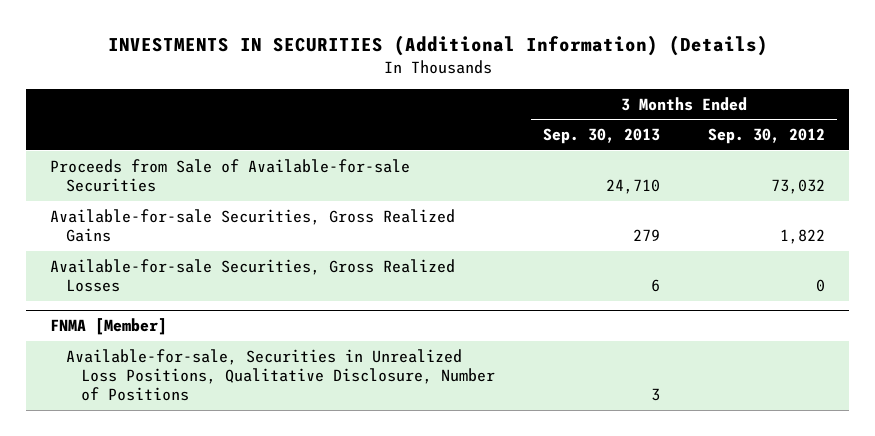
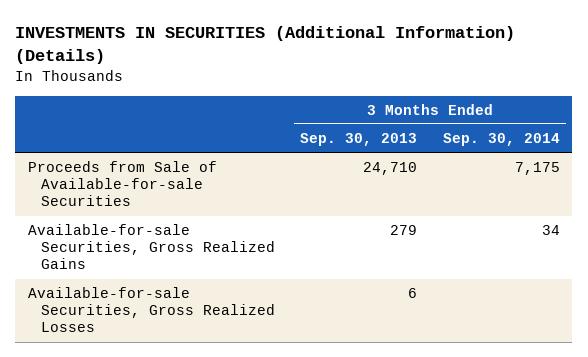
[708,128,826,145] Sep. 30, 2012 -> none
none -> [442,132,560,146] Sep. 30, 2014
[50,318,168,336] FNMA [Member] -> none
[65,348,496,402] Available-for-sale, Securities in Unrealized Loss Positions, Qualitative Disclosure, Number of Positions -> none

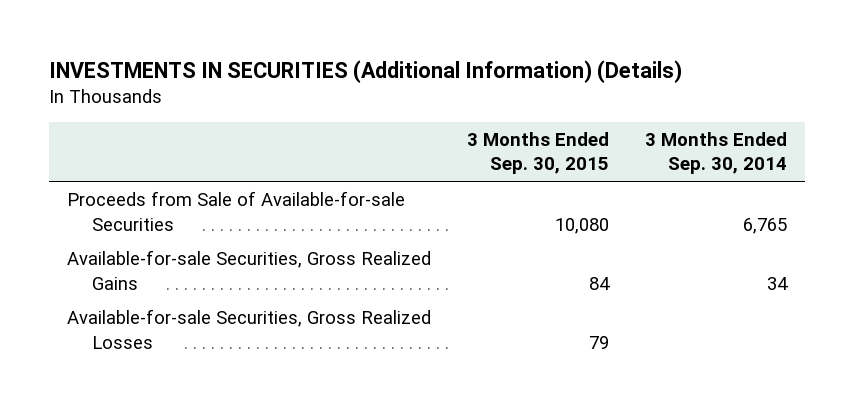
[300,132,418,146] Sep. 30, 2013 -> none
none -> [466,131,609,175] 3 Months Ended Sep. 30, 2015
[514,161,560,175] 7,175 -> [742,217,787,234] 6,765

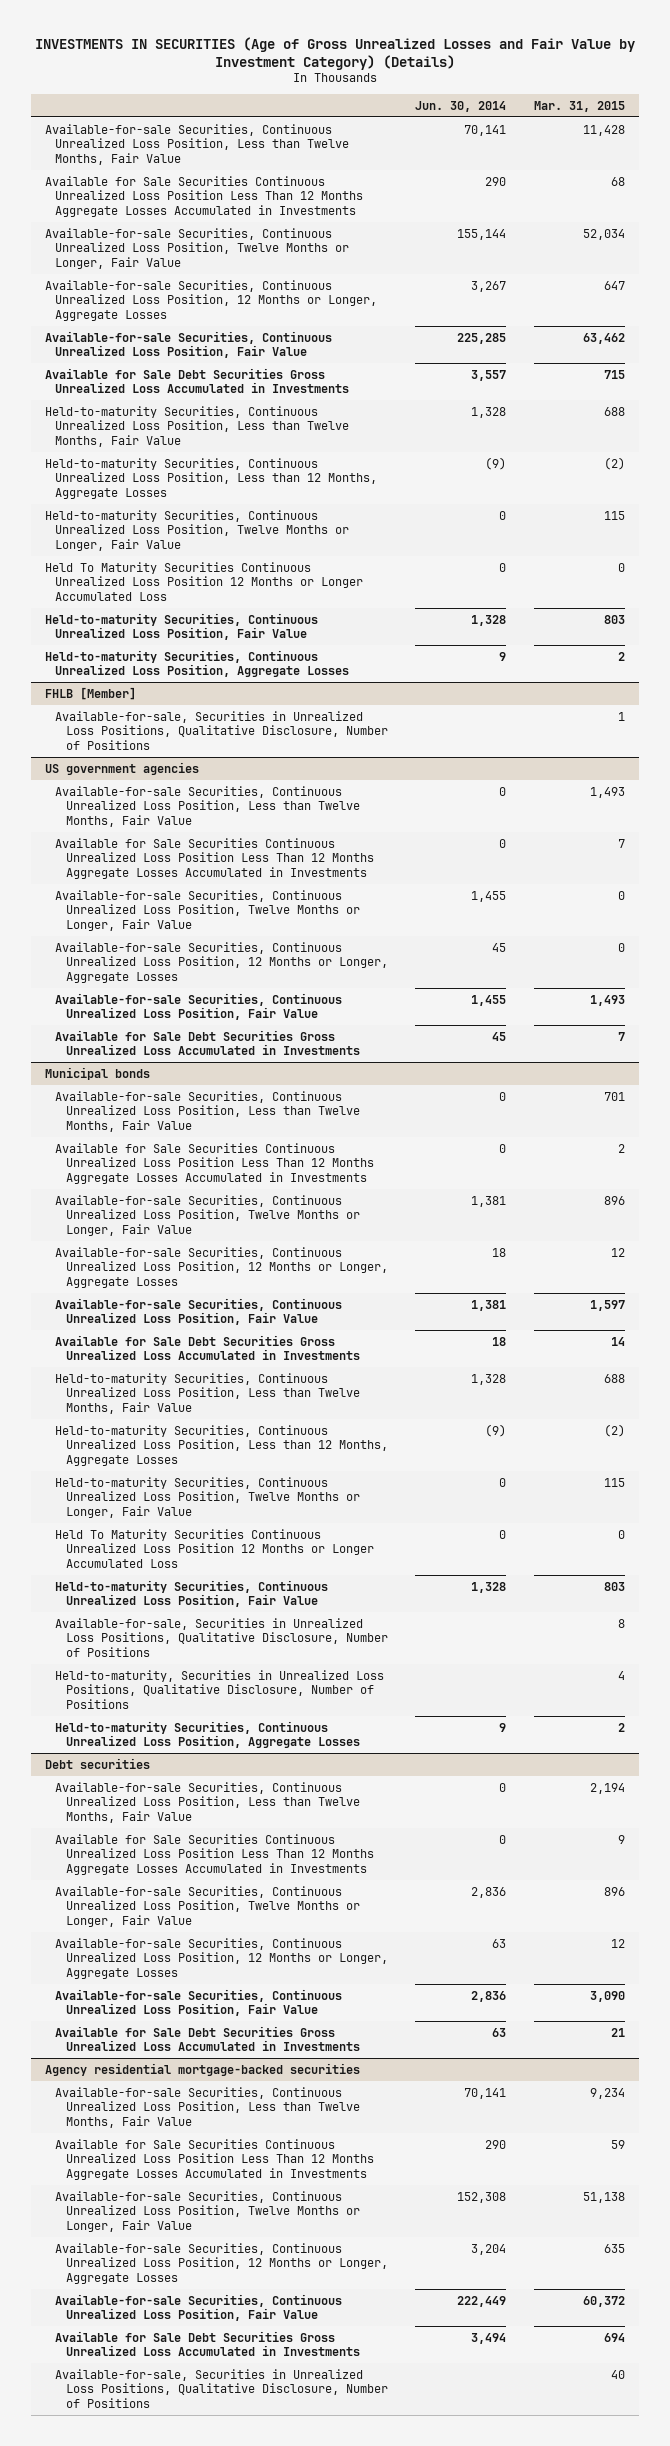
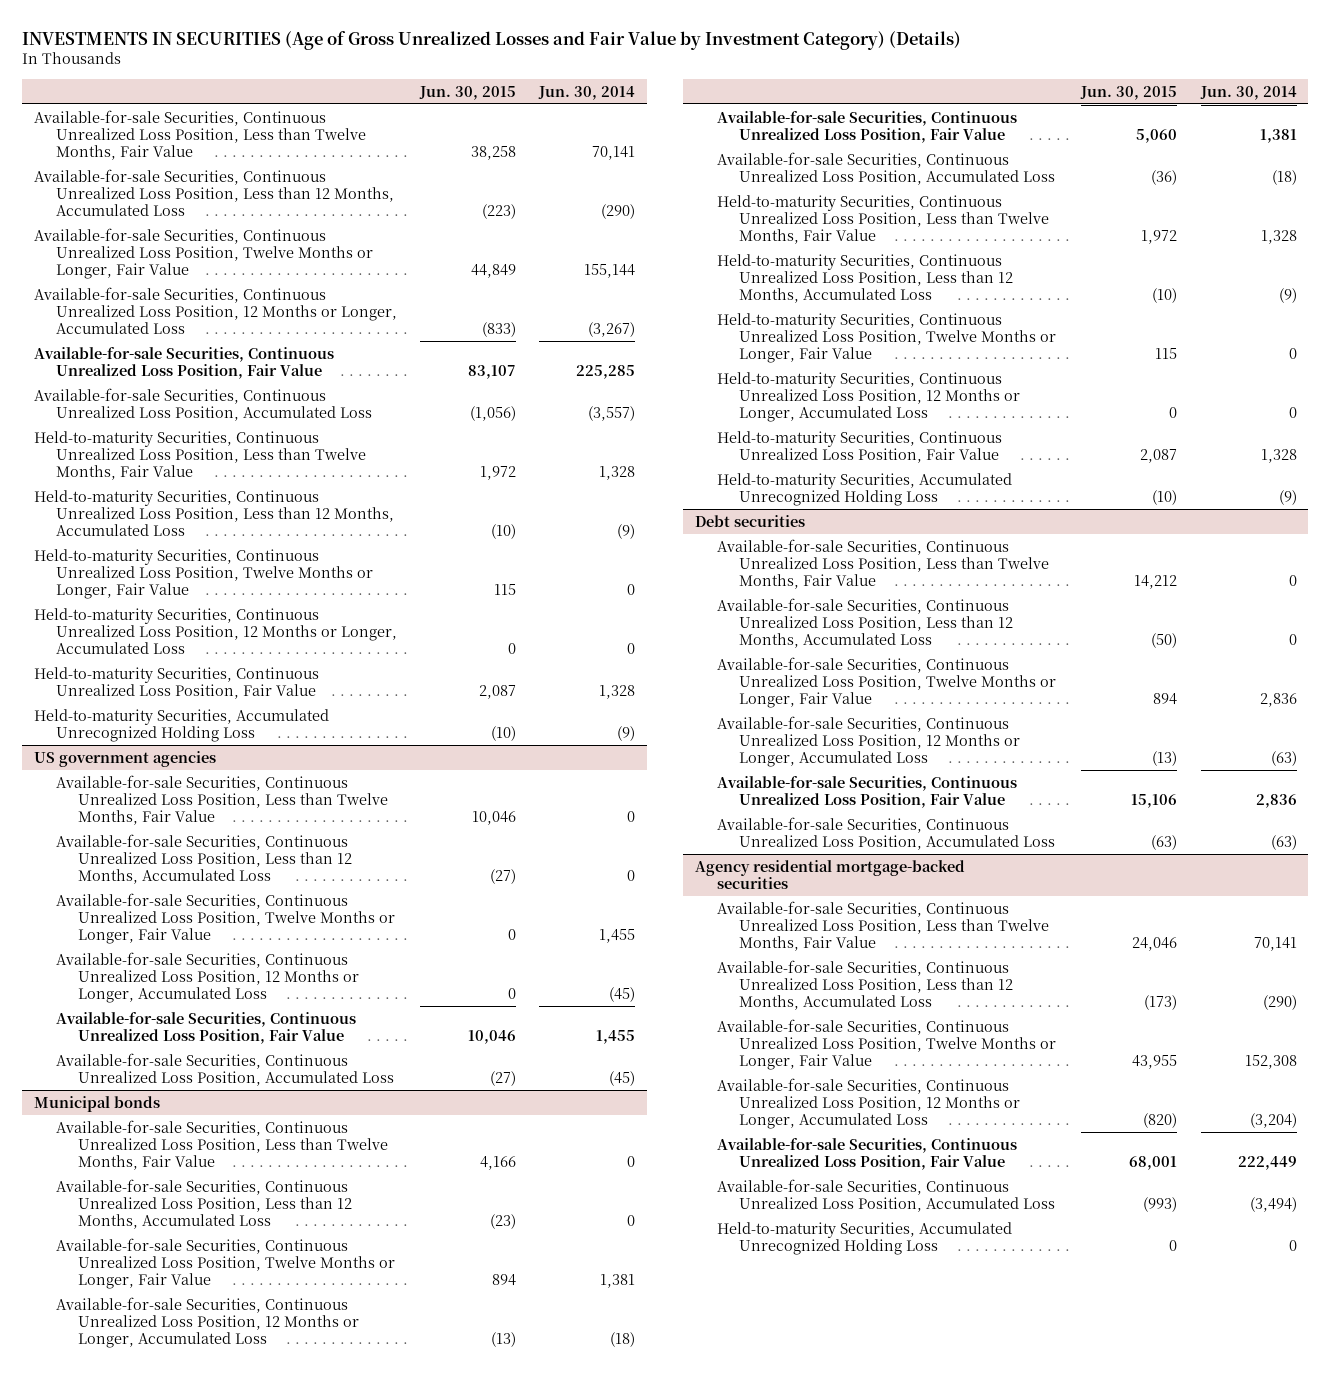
[533,100,625,112] Mar. 31, 2015 -> none
none -> [418,85,516,100] Jun. 30, 2015
[44,175,364,218] Available for Sale Securities Continuous Unrealized Loss Position Less Than 12 Months Aggregate Losses Accumulated in Investments -> [33,168,394,216] Available-for-sale Securities, Continuous Unrealized Loss Position, Less than 12 Months, Accumulated Loss
[485,176,507,186] 290 -> [601,203,636,219] (290)
[44,279,378,322] Available-for-sale Securities, Continuous Unrealized Loss Position, 12 Months or Longer, Aggregate Losses -> [33,286,397,334] Available-for-sale Securities, Continuous Unrealized Loss Position, 12 Months or Longer, Accumulated Loss
[471,280,507,292] 3,267 -> [588,321,636,337] (3,267)
[44,367,350,394] Available for Sale Debt Securities Gross Unrealized Loss Accumulated in Investments -> [33,387,372,421] Available-for-sale Securities, Continuous Unrealized Loss Position, Accumulated Loss
[471,369,507,381] 3,557 -> [588,405,636,421] (3,557)
[44,457,378,500] Held-to-maturity Securities, Continuous Unrealized Loss Position, Less than 12 Months, Aggregate Losses -> [33,489,394,536] Held-to-maturity Securities, Continuous Unrealized Loss Position, Less than 12 Months, Accumulated Loss
[44,561,364,602] Held To Maturity Securities Continuous Unrealized Loss Position 12 Months or Longer Accumulated Loss -> [33,607,397,654] Held-to-maturity Securities, Continuous Unrealized Loss Position, 12 Months or Longer, Accumulated Loss
[44,649,350,678] Held-to-maturity Securities, Continuous Unrealized Loss Position, Aggregate Losses -> none
[44,686,136,700] FHLB [Member] -> none
[55,710,388,751] Available-for-sale, Securities in Unrealized Loss Positions, Qualitative Disclosure, Number of Positions -> none
none -> [33,708,329,742] Held-to-maturity Securities, Accumulated Unrecognized Holding Loss
[55,837,374,880] Available for Sale Securities Continuous Unrealized Loss Position Less Than 12 Months Aggregate Losses Accumulated in Investments -> [55,833,352,884] Available-for-sale Securities, Continuous Unrealized Loss Position, Less than 12 Months, Accumulated Loss
[55,941,388,984] Available-for-sale Securities, Continuous Unrealized Loss Position, 12 Months or Longer, Aggregate Losses -> [55,951,359,1003] Available-for-sale Securities, Continuous Unrealized Loss Position, 12 Months or Longer, Accumulated Loss
[492,942,507,952] 45 -> [609,986,636,1002] (45)
[55,1029,360,1056] Available for Sale Debt Securities Gross Unrealized Loss Accumulated in Investments -> [55,1052,394,1086] Available-for-sale Securities, Continuous Unrealized Loss Position, Accumulated Loss
[492,1031,507,1041] 45 -> [609,1070,636,1086] (45)
[55,1142,374,1185] Available for Sale Securities Continuous Unrealized Loss Position Less Than 12 Months Aggregate Losses Accumulated in Investments -> [55,1178,352,1229] Available-for-sale Securities, Continuous Unrealized Loss Position, Less than 12 Months, Accumulated Loss
[55,1246,388,1289] Available-for-sale Securities, Continuous Unrealized Loss Position, 12 Months or Longer, Aggregate Losses -> [55,1296,359,1348] Available-for-sale Securities, Continuous Unrealized Loss Position, 12 Months or Longer, Accumulated Loss
[492,1247,507,1257] 18 -> [610,1331,636,1347] (18)
[55,1334,360,1361] Available for Sale Debt Securities Gross Unrealized Loss Accumulated in Investments -> [717,151,1056,185] Available-for-sale Securities, Continuous Unrealized Loss Position, Accumulated Loss
[492,1336,507,1346] 18 -> [1271,169,1297,185] (18)
[55,1424,388,1467] Held-to-maturity Securities, Continuous Unrealized Loss Position, Less than 12 Months, Aggregate Losses -> [717,253,1014,303] Held-to-maturity Securities, Continuous Unrealized Loss Position, Less than 12 Months, Accumulated Loss
[55,1528,374,1569] Held To Maturity Securities Continuous Unrealized Loss Position 12 Months or Longer Accumulated Loss -> [717,371,1021,422] Held-to-maturity Securities, Continuous Unrealized Loss Position, 12 Months or Longer, Accumulated Loss
[55,1617,388,1658] Available-for-sale, Securities in Unrealized Loss Positions, Qualitative Disclosure, Number of Positions -> none
[55,1669,385,1710] Held-to-maturity, Securities in Unrealized Loss Positions, Qualitative Disclosure, Number of Positions -> none
[55,1720,360,1749] Held-to-maturity Securities, Continuous Unrealized Loss Position, Aggregate Losses -> none
none -> [717,472,1013,506] Held-to-maturity Securities, Accumulated Unrecognized Holding Loss
[55,1833,374,1876] Available for Sale Securities Continuous Unrealized Loss Position Less Than 12 Months Aggregate Losses Accumulated in Investments -> [717,597,1014,648] Available-for-sale Securities, Continuous Unrealized Loss Position, Less than 12 Months, Accumulated Loss
[55,1937,388,1980] Available-for-sale Securities, Continuous Unrealized Loss Position, 12 Months or Longer, Aggregate Losses -> [717,715,1021,767] Available-for-sale Securities, Continuous Unrealized Loss Position, 12 Months or Longer, Accumulated Loss
[492,1938,507,1948] 63 -> [1270,750,1297,766] (63)
[55,2025,360,2052] Available for Sale Debt Securities Gross Unrealized Loss Accumulated in Investments -> [717,816,1056,850] Available-for-sale Securities, Continuous Unrealized Loss Position, Accumulated Loss
[492,2027,507,2037] 63 -> [1270,834,1297,850] (63)
[55,2138,374,2181] Available for Sale Securities Continuous Unrealized Loss Position Less Than 12 Months Aggregate Losses Accumulated in Investments -> [717,959,1014,1010] Available-for-sale Securities, Continuous Unrealized Loss Position, Less than 12 Months, Accumulated Loss
[485,2139,507,2149] 290 -> [1262,994,1297,1010] (290)
[55,2242,388,2285] Available-for-sale Securities, Continuous Unrealized Loss Position, 12 Months or Longer, Aggregate Losses -> [717,1077,1021,1129] Available-for-sale Securities, Continuous Unrealized Loss Position, 12 Months or Longer, Accumulated Loss
[471,2243,507,2255] 3,204 -> [1249,1112,1297,1128] (3,204)
[55,2368,388,2409] Available-for-sale, Securities in Unrealized Loss Positions, Qualitative Disclosure, Number of Positions -> none
[55,2330,360,2357] Available for Sale Debt Securities Gross Unrealized Loss Accumulated in Investments -> [717,1178,1056,1212] Available-for-sale Securities, Continuous Unrealized Loss Position, Accumulated Loss
[471,2332,507,2344] 3,494 -> [1249,1196,1297,1212] (3,494)
none -> [717,1221,1013,1255] Held-to-maturity Securities, Accumulated Unrecognized Holding Loss

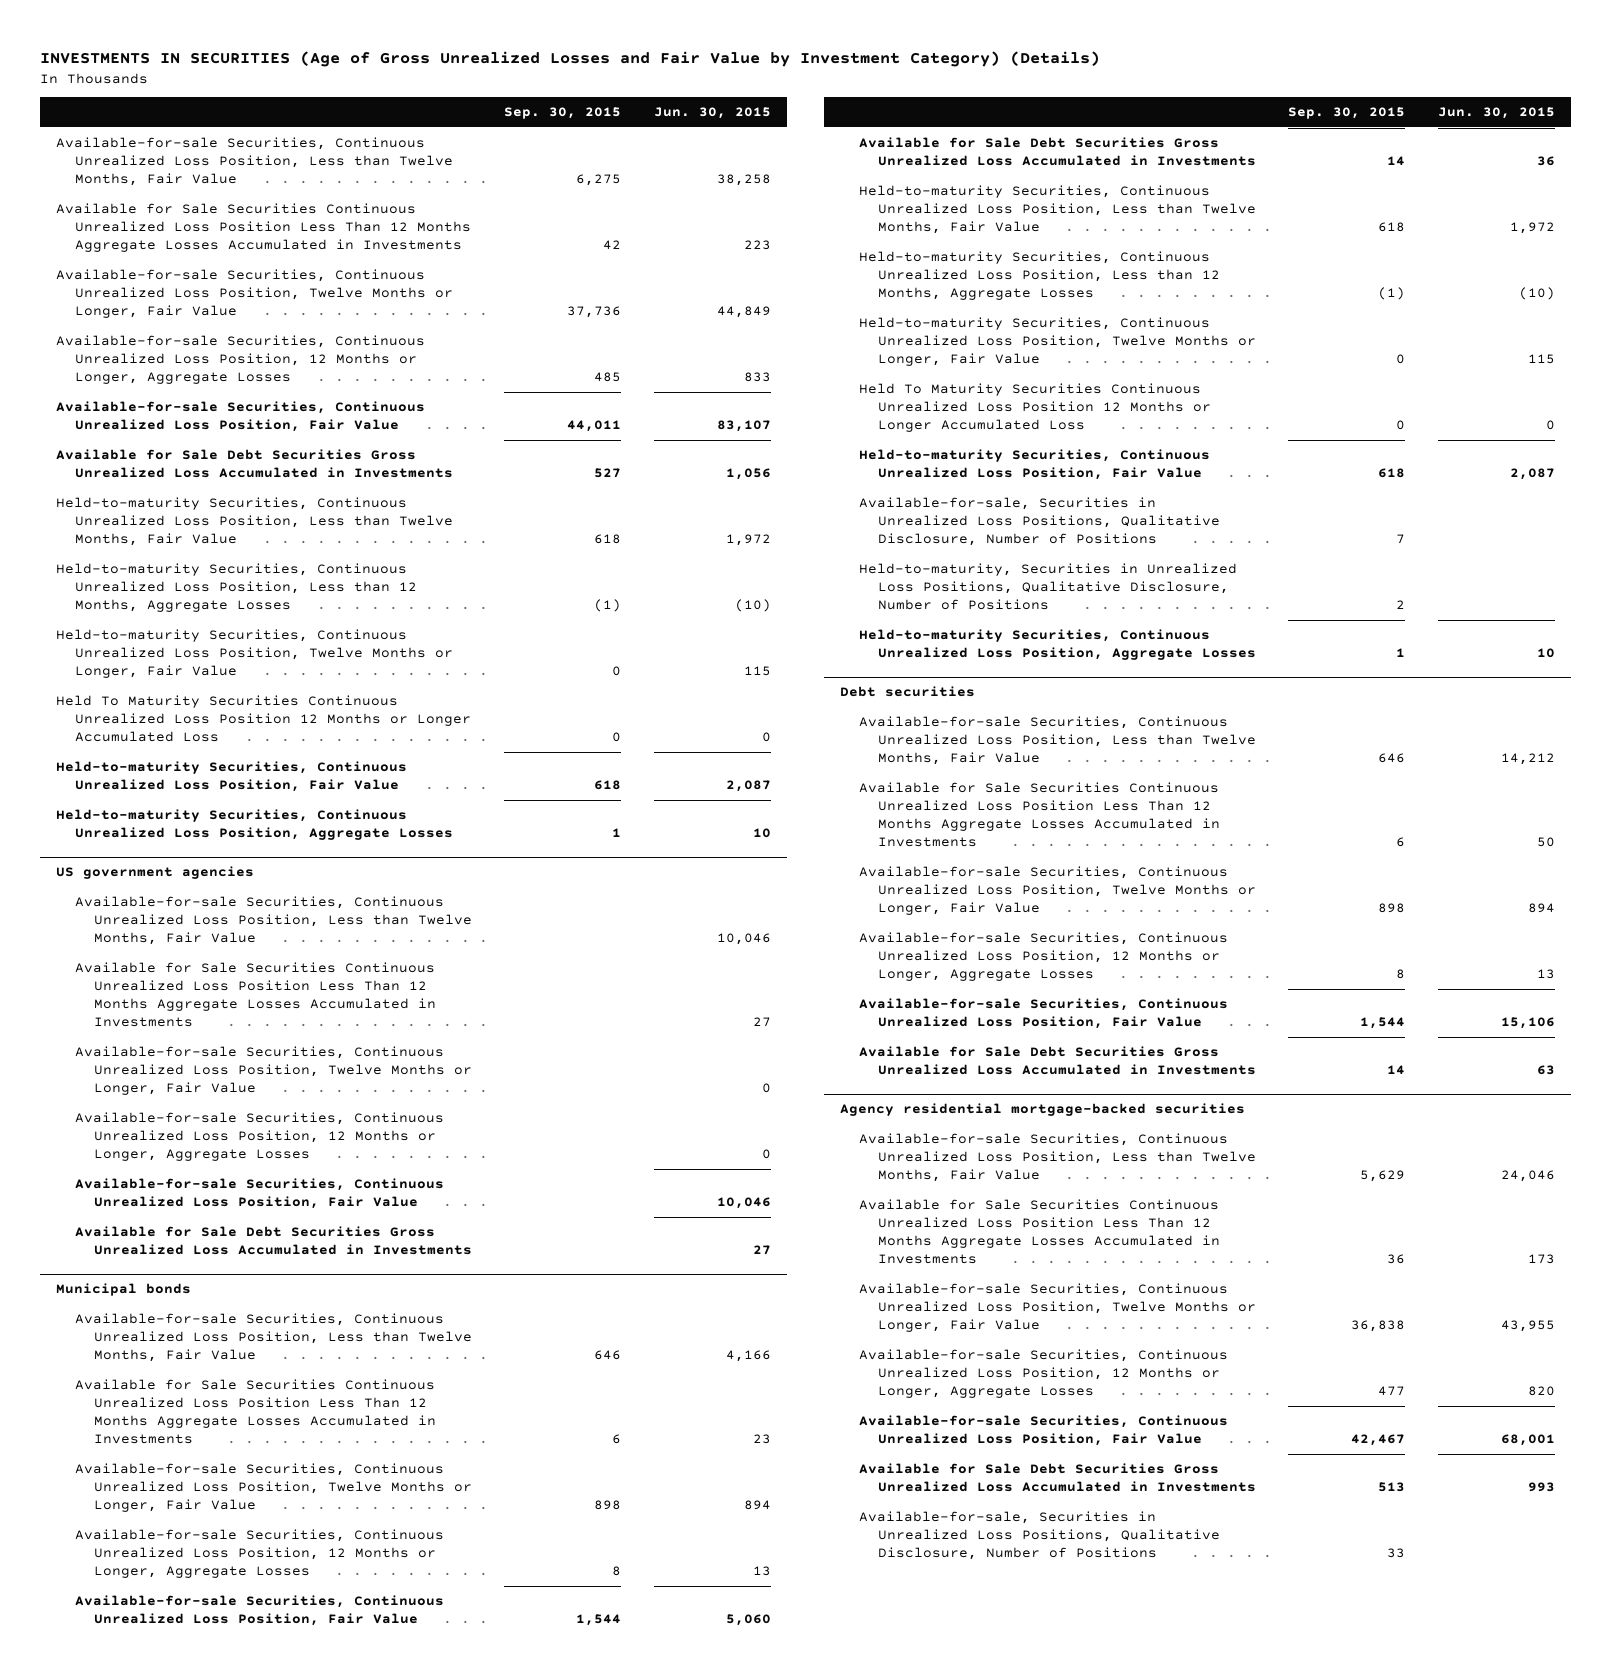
[538,85,636,100] Jun. 30, 2014 -> none
none -> [504,107,622,120] Sep. 30, 2015
[33,168,394,216] Available-for-sale Securities, Continuous Unrealized Loss Position, Less than 12 Months, Accumulated Loss -> [56,203,471,253] Available for Sale Securities Continuous Unrealized Loss Position Less Than 12 Months Aggregate Losses Accumulated in Investments
[481,203,516,219] (223) -> [743,240,771,251] 223
[33,286,397,334] Available-for-sale Securities, Continuous Unrealized Loss Position, 12 Months or Longer, Accumulated Loss -> [56,335,426,385] Available-for-sale Securities, Continuous Unrealized Loss Position, 12 Months or Longer, Aggregate Losses
[481,321,516,337] (833) -> [743,372,771,383] 833
[33,387,372,421] Available-for-sale Securities, Continuous Unrealized Loss Position, Accumulated Loss -> [56,449,453,479] Available for Sale Debt Securities Gross Unrealized Loss Accumulated in Investments
[469,405,516,421] (1,056) -> [725,468,771,481] 1,056
[33,489,394,536] Held-to-maturity Securities, Continuous Unrealized Loss Position, Less than 12 Months, Accumulated Loss -> [56,563,417,613] Held-to-maturity Securities, Continuous Unrealized Loss Position, Less than 12 Months, Aggregate Losses
[33,607,397,654] Held-to-maturity Securities, Continuous Unrealized Loss Position, 12 Months or Longer, Accumulated Loss -> [56,695,471,743] Held To Maturity Securities Continuous Unrealized Loss Position 12 Months or Longer Accumulated Loss
[33,708,329,742] Held-to-maturity Securities, Accumulated Unrecognized Holding Loss -> none
none -> [56,809,453,841] Held-to-maturity Securities, Continuous Unrealized Loss Position, Aggregate Losses
[55,833,352,884] Available-for-sale Securities, Continuous Unrealized Loss Position, Less than 12 Months, Accumulated Loss -> [74,962,436,1028] Available for Sale Securities Continuous Unrealized Loss Position Less Than 12 Months Aggregate Losses Accumulated in Investments
[489,868,516,884] (27) -> [752,1017,771,1028] 27
[55,951,359,1003] Available-for-sale Securities, Continuous Unrealized Loss Position, 12 Months or Longer, Accumulated Loss -> [74,1112,444,1162] Available-for-sale Securities, Continuous Unrealized Loss Position, 12 Months or Longer, Aggregate Losses
[55,1052,394,1086] Available-for-sale Securities, Continuous Unrealized Loss Position, Accumulated Loss -> [74,1226,472,1256] Available for Sale Debt Securities Gross Unrealized Loss Accumulated in Investments
[489,1070,516,1086] (27) -> [752,1245,771,1256] 27
[55,1178,352,1229] Available-for-sale Securities, Continuous Unrealized Loss Position, Less than 12 Months, Accumulated Loss -> [74,1379,436,1445] Available for Sale Securities Continuous Unrealized Loss Position Less Than 12 Months Aggregate Losses Accumulated in Investments
[489,1213,516,1229] (23) -> [752,1434,771,1445] 23
[55,1296,359,1348] Available-for-sale Securities, Continuous Unrealized Loss Position, 12 Months or Longer, Accumulated Loss -> [74,1529,444,1579] Available-for-sale Securities, Continuous Unrealized Loss Position, 12 Months or Longer, Aggregate Losses
[490,1331,516,1347] (13) -> [752,1566,771,1577] 13
[717,151,1056,185] Available-for-sale Securities, Continuous Unrealized Loss Position, Accumulated Loss -> [858,137,1256,167] Available for Sale Debt Securities Gross Unrealized Loss Accumulated in Investments
[1151,169,1178,185] (36) -> [1536,156,1555,167] 36
[717,253,1014,303] Held-to-maturity Securities, Continuous Unrealized Loss Position, Less than 12 Months, Accumulated Loss -> [858,251,1220,301] Held-to-maturity Securities, Continuous Unrealized Loss Position, Less than 12 Months, Aggregate Losses
[717,371,1021,422] Held-to-maturity Securities, Continuous Unrealized Loss Position, 12 Months or Longer, Accumulated Loss -> [858,383,1211,433] Held To Maturity Securities Continuous Unrealized Loss Position 12 Months or Longer Accumulated Loss
[717,472,1013,506] Held-to-maturity Securities, Accumulated Unrecognized Holding Loss -> none
none -> [858,497,1220,547] Available-for-sale, Securities in Unrealized Loss Positions, Qualitative Disclosure, Number of Positions
none -> [858,563,1237,611] Held-to-maturity, Securities in Unrealized Loss Positions, Qualitative Disclosure, Number of Positions
none -> [858,629,1256,661] Held-to-maturity Securities, Continuous Unrealized Loss Position, Aggregate Losses
[717,597,1014,648] Available-for-sale Securities, Continuous Unrealized Loss Position, Less than 12 Months, Accumulated Loss -> [858,782,1220,848] Available for Sale Securities Continuous Unrealized Loss Position Less Than 12 Months Aggregate Losses Accumulated in Investments
[1151,632,1178,648] (50) -> [1536,837,1555,848] 50
[717,715,1021,767] Available-for-sale Securities, Continuous Unrealized Loss Position, 12 Months or Longer, Accumulated Loss -> [858,932,1228,982] Available-for-sale Securities, Continuous Unrealized Loss Position, 12 Months or Longer, Aggregate Losses
[1152,750,1178,766] (13) -> [1536,969,1555,980] 13
[717,816,1056,850] Available-for-sale Securities, Continuous Unrealized Loss Position, Accumulated Loss -> [858,1046,1256,1076] Available for Sale Debt Securities Gross Unrealized Loss Accumulated in Investments
[1151,834,1178,850] (63) -> [1536,1065,1555,1076] 63
[717,959,1014,1010] Available-for-sale Securities, Continuous Unrealized Loss Position, Less than 12 Months, Accumulated Loss -> [858,1199,1220,1265] Available for Sale Securities Continuous Unrealized Loss Position Less Than 12 Months Aggregate Losses Accumulated in Investments
[1144,994,1178,1010] (173) -> [1527,1254,1555,1265] 173
[717,1077,1021,1129] Available-for-sale Securities, Continuous Unrealized Loss Position, 12 Months or Longer, Accumulated Loss -> [858,1349,1228,1399] Available-for-sale Securities, Continuous Unrealized Loss Position, 12 Months or Longer, Aggregate Losses
[1143,1112,1178,1128] (820) -> [1527,1386,1555,1397] 820
[717,1221,1013,1255] Held-to-maturity Securities, Accumulated Unrecognized Holding Loss -> none
[717,1178,1056,1212] Available-for-sale Securities, Continuous Unrealized Loss Position, Accumulated Loss -> [858,1463,1256,1493] Available for Sale Debt Securities Gross Unrealized Loss Accumulated in Investments
[1143,1196,1178,1212] (993) -> [1527,1482,1555,1493] 993
none -> [858,1511,1220,1561] Available-for-sale, Securities in Unrealized Loss Positions, Qualitative Disclosure, Number of Positions

